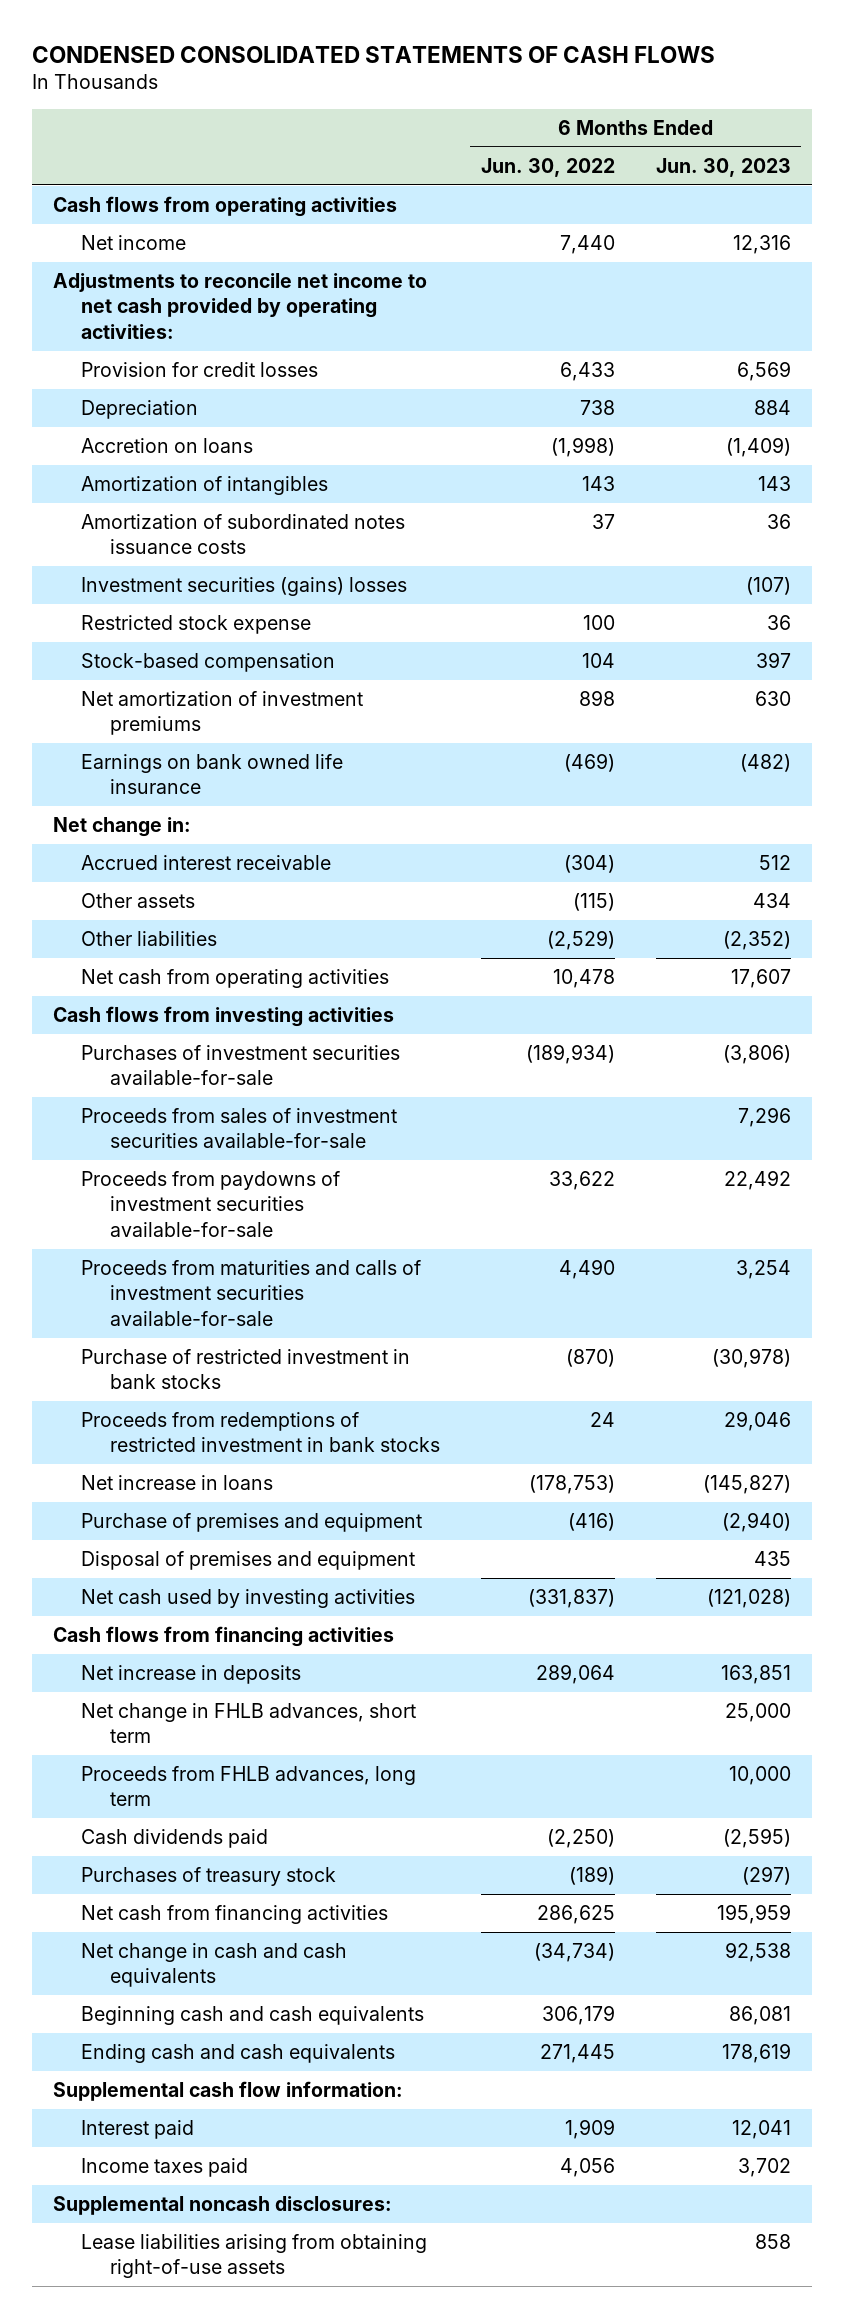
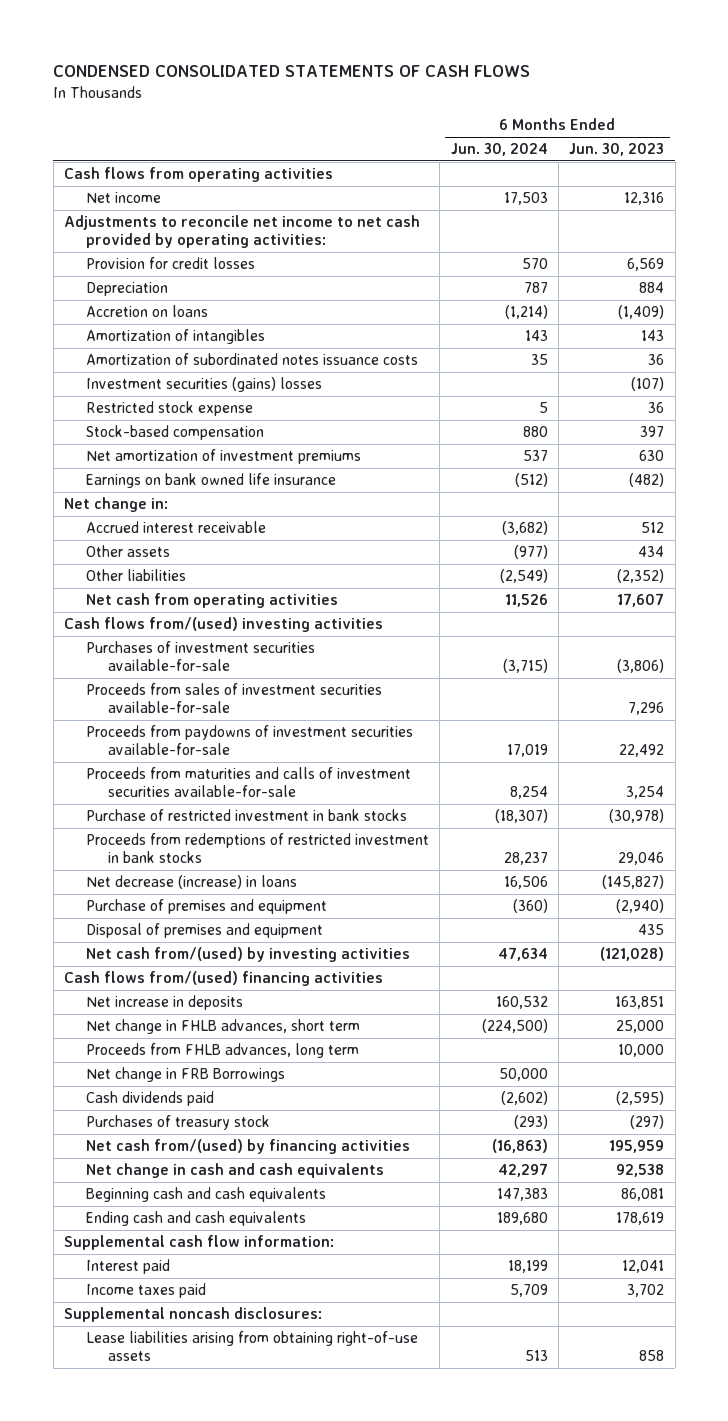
[480,157,615,177] Jun. 30, 2022 -> none
none -> [450,143,548,157] Jun. 30, 2024
[52,1006,394,1028] Cash flows from investing activities -> [64,617,384,633] Cash flows from/(used) investing activities
[81,1475,274,1491] Net increase in loans -> [85,875,297,890] Net decrease (increase) in loans
[81,1589,416,1609] Net cash used by investing activities -> [85,947,410,963] Net cash from/(used) by investing activities
[52,1626,394,1648] Cash flows from financing activities -> [64,971,384,987] Cash flows from/(used) financing activities
none -> [85,1067,285,1083] Net change in FRB Borrowings
[81,1905,389,1925] Net cash from financing activities -> [85,1139,410,1155] Net cash from/(used) by financing activities

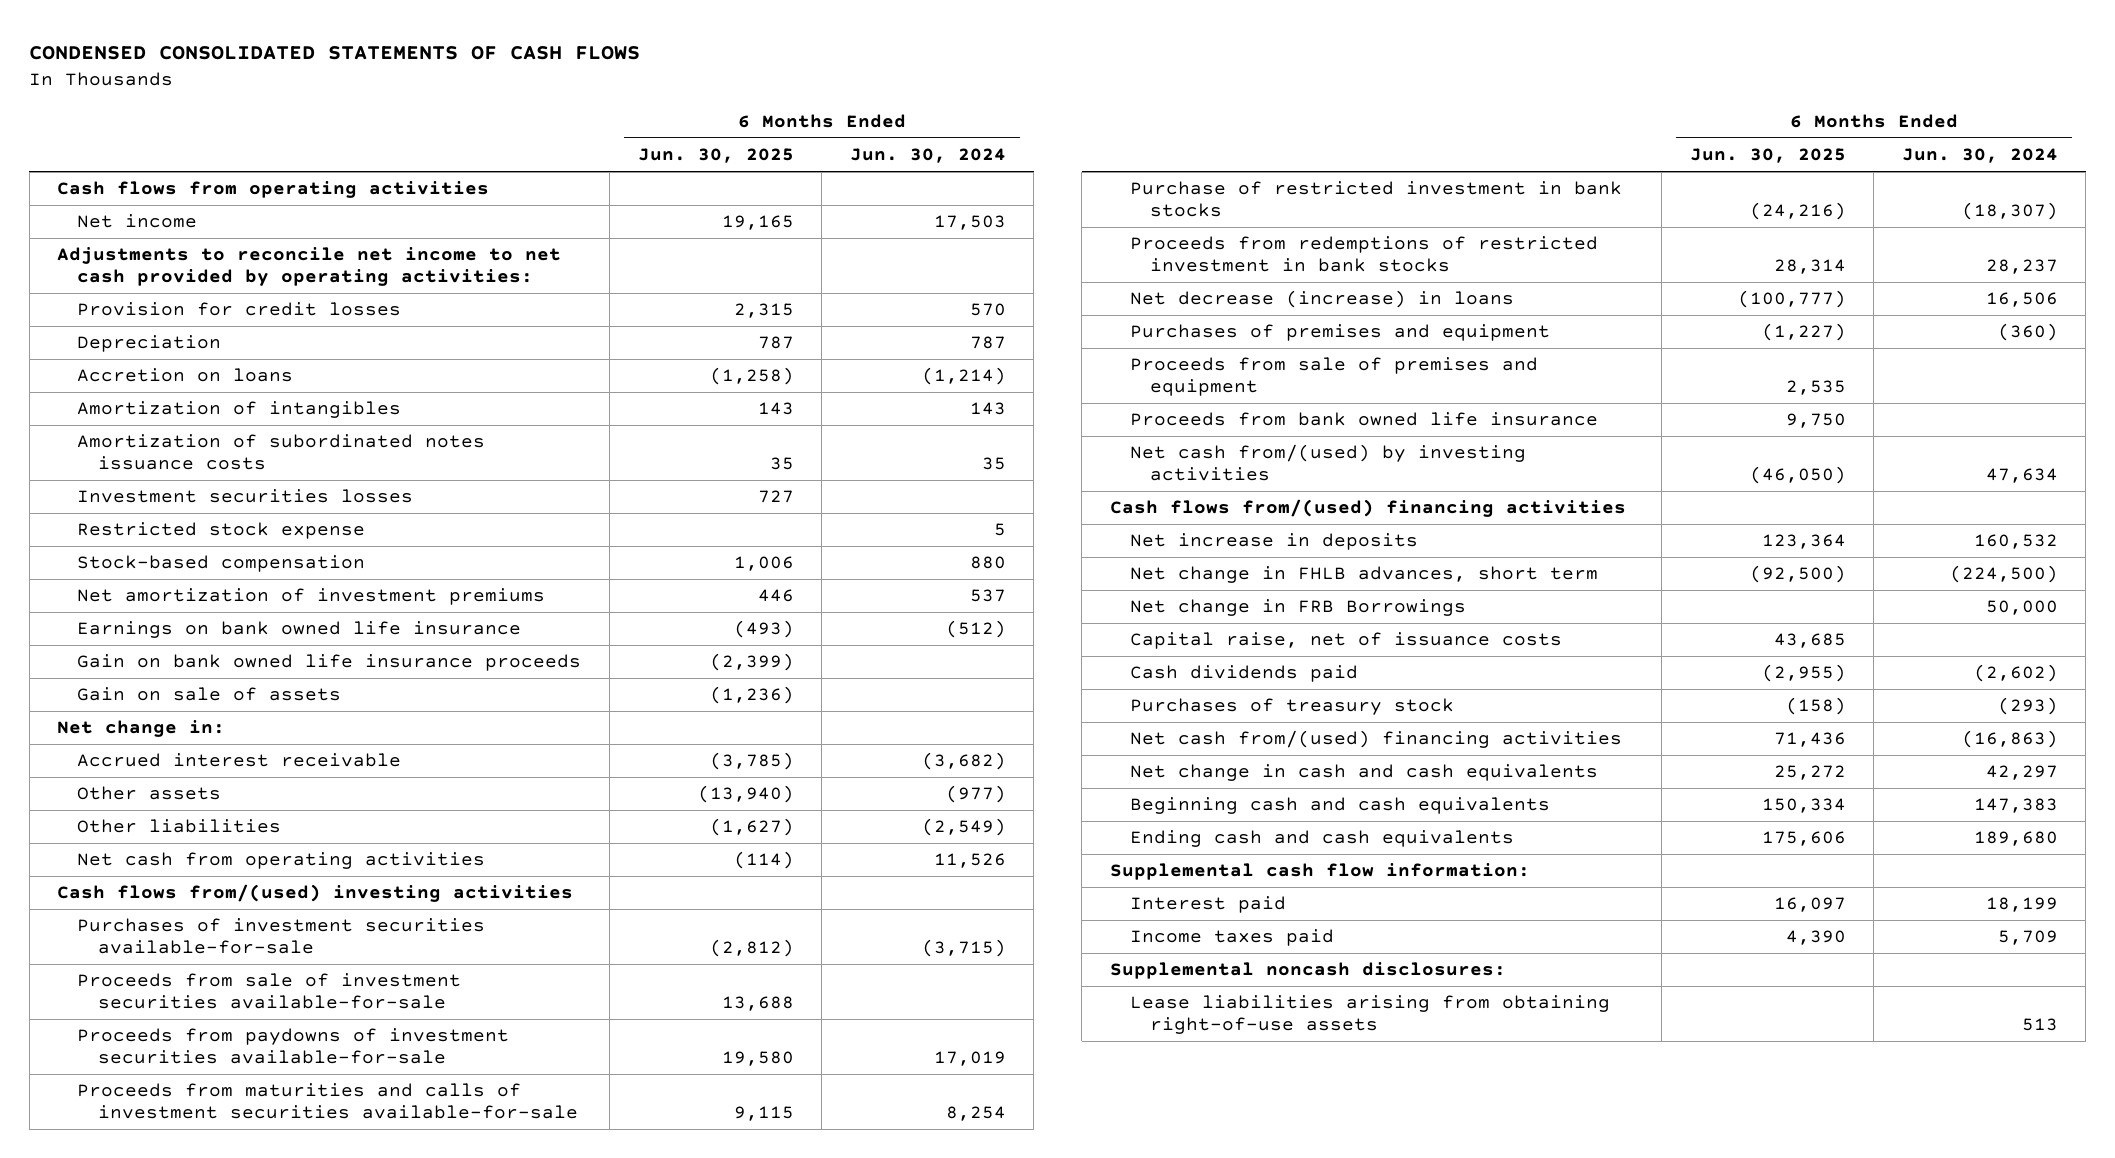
[569,143,665,157] Jun. 30, 2023 -> none
none -> [637,148,794,164] Jun. 30, 2025
[85,377,322,393] Investment securities (gains) losses -> [77,489,414,504] Investment securities losses
none -> [77,654,582,672] Gain on bank owned life insurance proceeds
none -> [77,687,342,702] Gain on sale of assets
[85,683,382,714] Proceeds from sales of investment securities available-for-sale -> [77,973,462,1010] Proceeds from sale of investment securities available-for-sale
[85,899,327,915] Purchase of premises and equipment -> [1129,324,1550,342] Purchases of premises and equipment
[85,923,323,939] Disposal of premises and equipment -> [1129,357,1538,397] Proceeds from sale of premises and equipment
none -> [1129,412,1598,427] Proceeds from bank owned life insurance
[85,1043,359,1059] Proceeds from FHLB advances, long term -> none
none -> [1129,632,1562,650] Capital raise, net of issuance costs
[85,1139,410,1155] Net cash from/(used) by financing activities -> [1129,730,1622,749] Net cash from/(used) financing activities

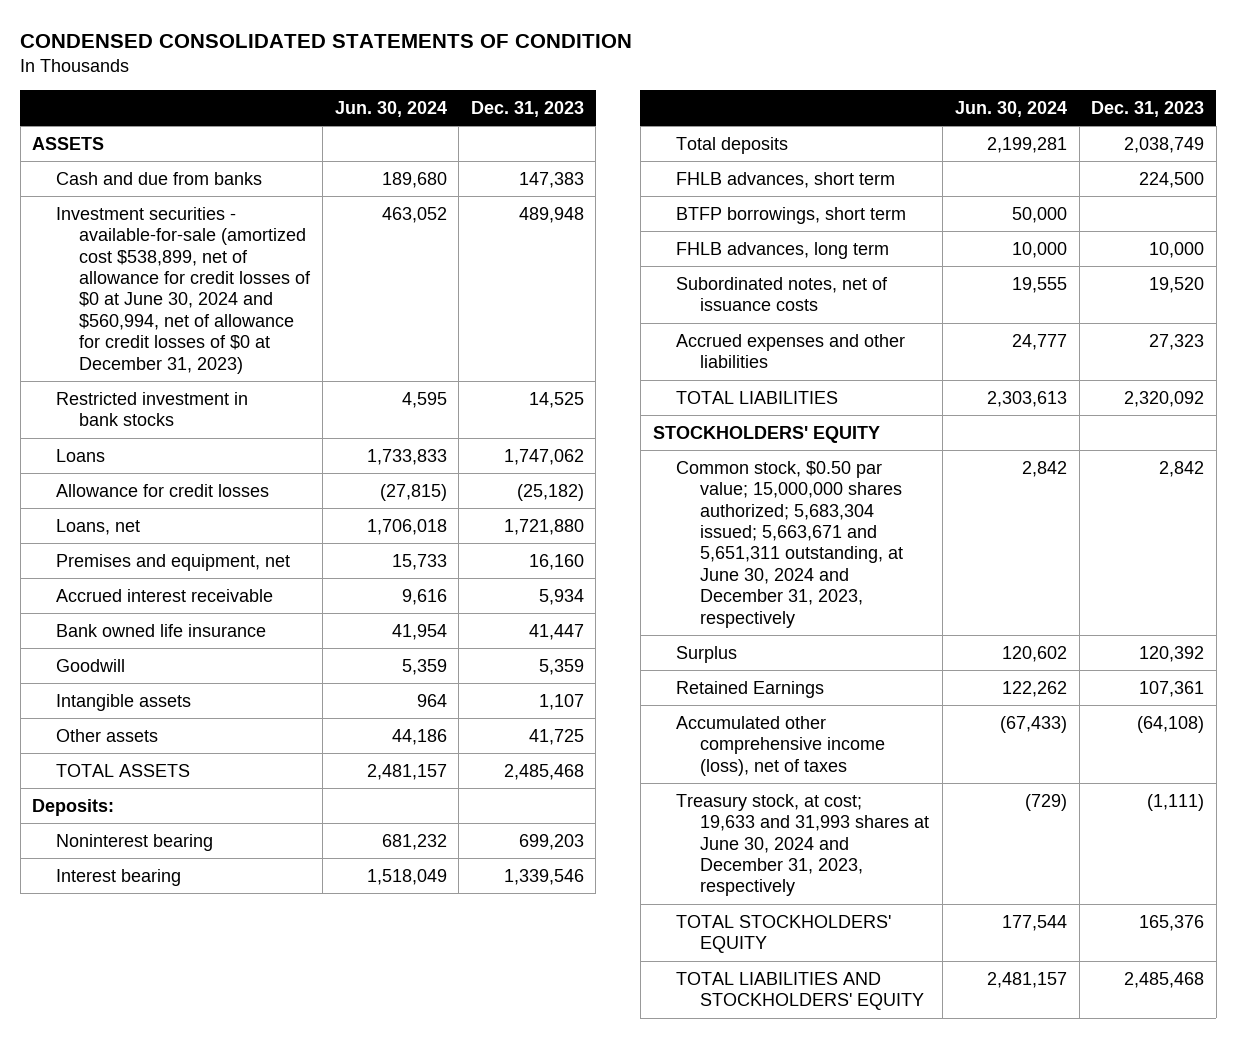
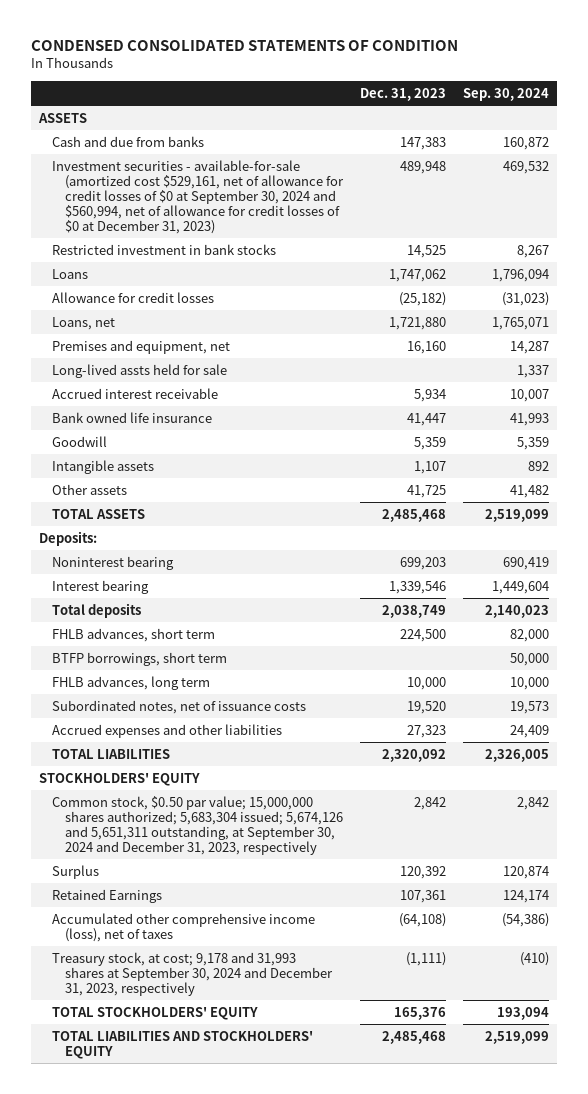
[334,100,447,117] Jun. 30, 2024 -> none
none -> [462,87,549,101] Sep. 30, 2024
[55,206,312,374] Investment securities - available-for-sale (amortized cost $538,899, net of allowance for credit losses of $0 at June 30, 2024 and $560,994, net of allowance for credit losses of $0 at December 31, 2023) -> [52,159,345,234] Investment securities - available-for-sale (amortized cost $529,161, net of allowance for credit losses of $0 at September 30, 2024 and $560,994, net of allowance for credit losses of $0 at December 31, 2023)
none -> [52,363,228,378] Long-lived assts held for sale
[676,460,903,628] Common stock, $0.50 par value; 15,000,000 shares authorized; 5,683,304 issued; 5,663,671 and 5,651,311 outstanding, at June 30, 2024 and December 31, 2023, respectively -> [52,795,344,855] Common stock, $0.50 par value; 15,000,000 shares authorized; 5,683,304 issued; 5,674,126 and 5,651,311 outstanding, at September 30, 2024 and December 31, 2023, respectively
[676,793,929,897] Treasury stock, at cost; 19,633 and 31,993 shares at June 30, 2024 and December 31, 2023, respectively -> [52,951,334,996] Treasury stock, at cost; 9,178 and 31,993 shares at September 30, 2024 and December 31, 2023, respectively

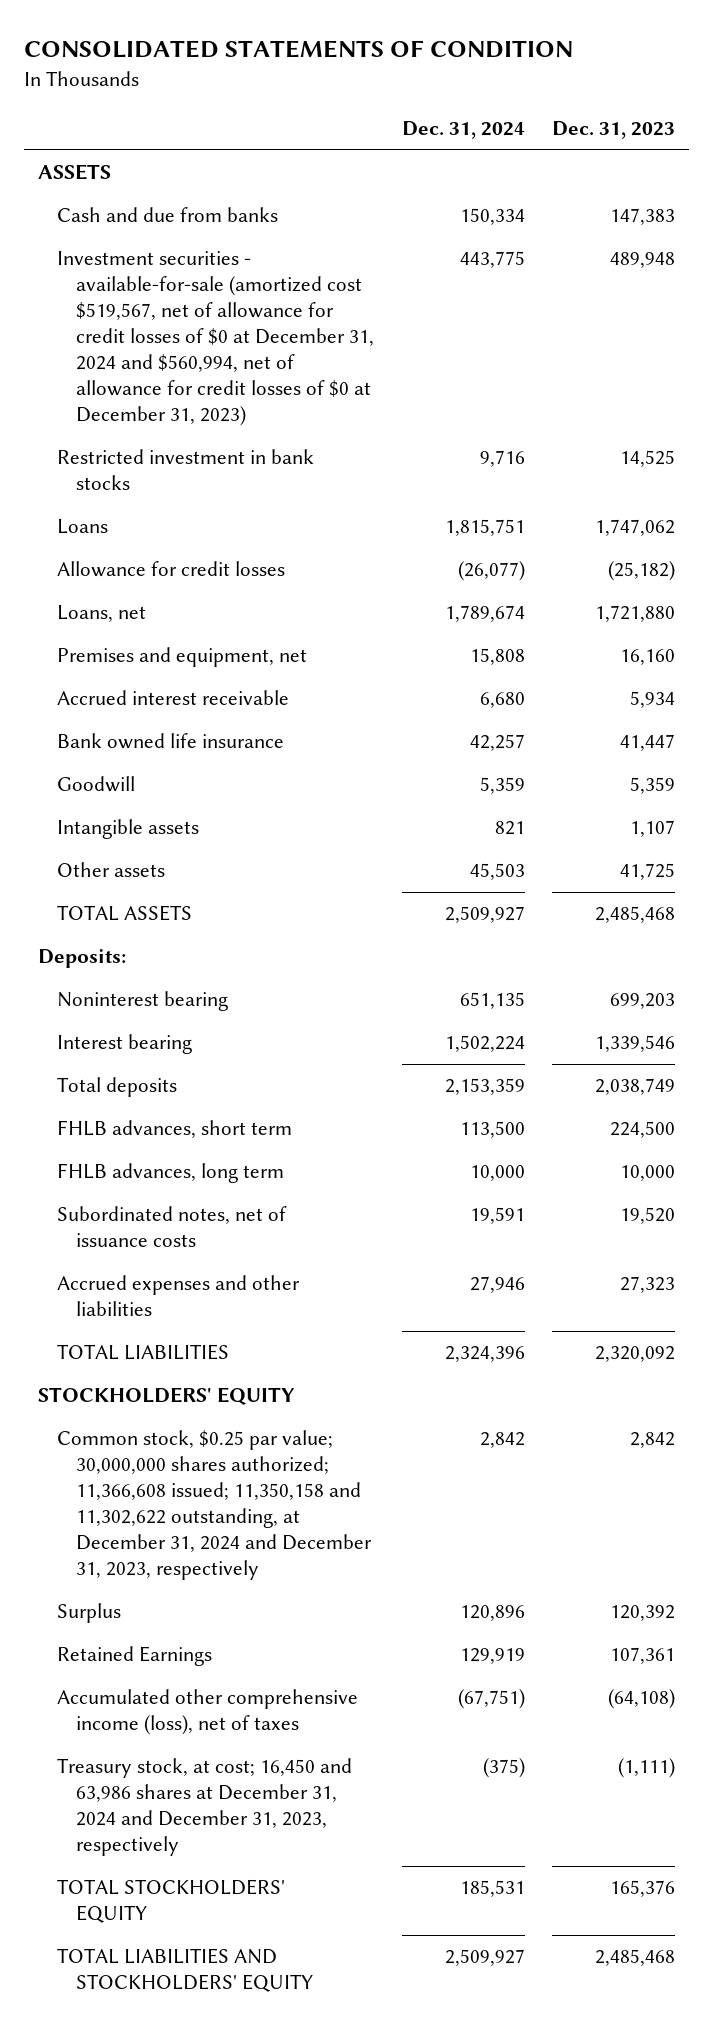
[30,39,458,51] CONDENSED CONSOLIDATED STATEMENTS OF CONDITION -> [24,40,574,59] CONSOLIDATED STATEMENTS OF CONDITION
[462,87,549,101] Sep. 30, 2024 -> none
none -> [401,121,525,140] Dec. 31, 2024
[52,159,345,234] Investment securities - available-for-sale (amortized cost $529,161, net of allowance for credit losses of $0 at September 30, 2024 and $560,994, net of allowance for credit losses of $0 at December 31, 2023) -> [57,251,375,427] Investment securities - available-for-sale (amortized cost $519,567, net of allowance for credit losses of $0 at December 31, 2024 and $560,994, net of allowance for credit losses of $0 at December 31, 2023)
[52,363,228,378] Long-lived assts held for sale -> none
[52,651,228,666] BTFP borrowings, short term -> none
[52,795,344,855] Common stock, $0.50 par value; 15,000,000 shares authorized; 5,683,304 issued; 5,674,126 and 5,651,311 outstanding, at September 30, 2024 and December 31, 2023, respectively -> [57,1430,373,1581] Common stock, $0.25 par value; 30,000,000 shares authorized; 11,366,608 issued; 11,350,158 and 11,302,622 outstanding, at December 31, 2024 and December 31, 2023, respectively
[52,951,334,996] Treasury stock, at cost; 9,178 and 31,993 shares at September 30, 2024 and December 31, 2023, respectively -> [57,1758,353,1857] Treasury stock, at cost; 16,450 and 63,986 shares at December 31, 2024 and December 31, 2023, respectively

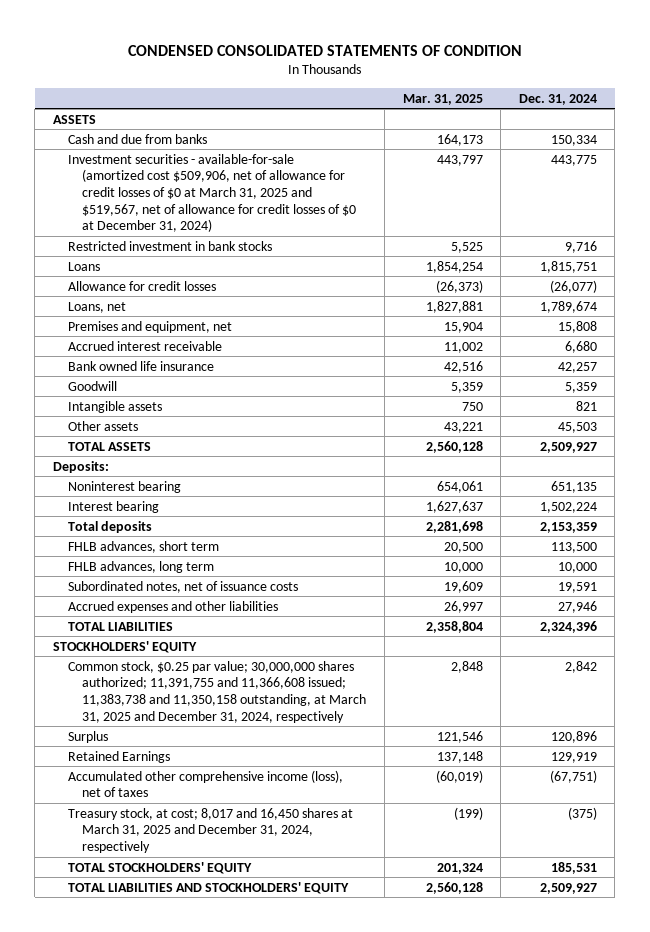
[24,40,574,59] CONSOLIDATED STATEMENTS OF CONDITION -> [127,45,522,57] CONDENSED CONSOLIDATED STATEMENTS OF CONDITION
[552,121,676,140] Dec. 31, 2023 -> none
none -> [402,93,483,105] Mar. 31, 2025
[57,251,375,427] Investment securities - available-for-sale (amortized cost $519,567, net of allowance for credit losses of $0 at December 31, 2024 and $560,994, net of allowance for credit losses of $0 at December 31, 2023) -> [67,153,357,233] Investment securities - available-for-sale (amortized cost $509,906, net of allowance for credit losses of $0 at March 31, 2025 and $519,567, net of allowance for credit losses of $0 at December 31, 2024)
[57,1430,373,1581] Common stock, $0.25 par value; 30,000,000 shares authorized; 11,366,608 issued; 11,350,158 and 11,302,622 outstanding, at December 31, 2024 and December 31, 2023, respectively -> [67,660,367,723] Common stock, $0.25 par value; 30,000,000 shares authorized; 11,391,755 and 11,366,608 issued; 11,383,738 and 11,350,158 outstanding, at March 31, 2025 and December 31, 2024, respectively
[57,1758,353,1857] Treasury stock, at cost; 16,450 and 63,986 shares at December 31, 2024 and December 31, 2023, respectively -> [67,807,353,853] Treasury stock, at cost; 8,017 and 16,450 shares at March 31, 2025 and December 31, 2024, respectively

